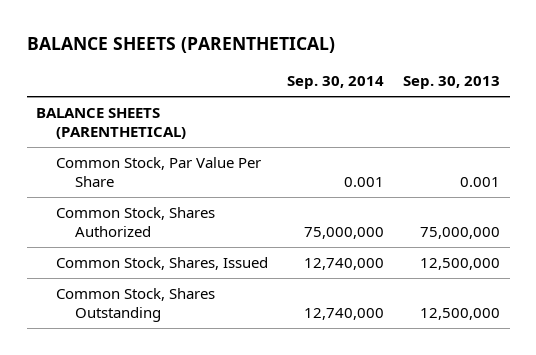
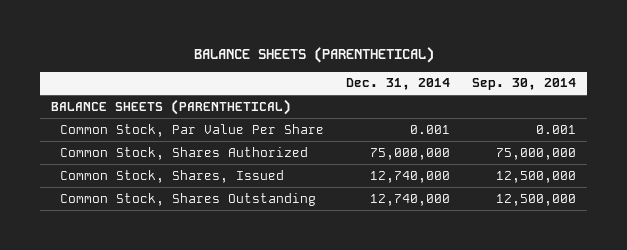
[403,75,501,89] Sep. 30, 2013 -> none
none -> [346,78,451,91] Dec. 31, 2014
[303,257,384,270] 12,740,000 -> [496,170,577,183] 12,500,000
[303,308,384,321] 12,740,000 -> [496,193,577,206] 12,500,000

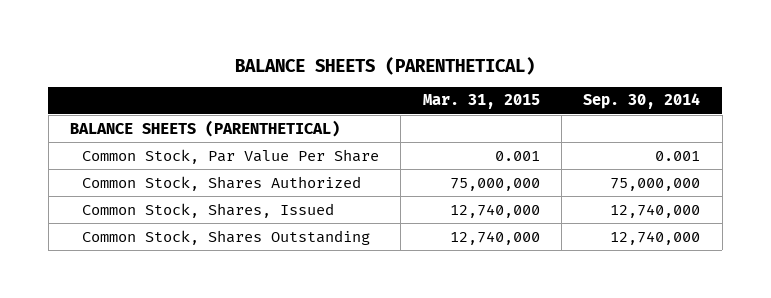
[346,78,451,91] Dec. 31, 2014 -> none
none -> [422,94,540,110] Mar. 31, 2015
[496,170,577,183] 12,500,000 -> [610,203,701,218] 12,740,000
[496,193,577,206] 12,500,000 -> [610,230,701,245] 12,740,000

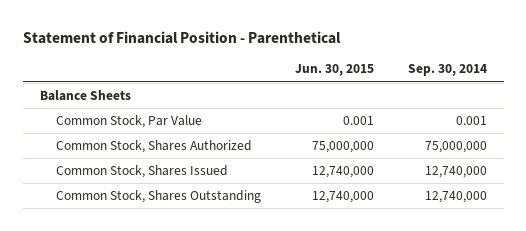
[235,56,536,75] BALANCE SHEETS (PARENTHETICAL) -> [22,31,341,45] Statement of Financial Position - Parenthetical
[422,94,540,110] Mar. 31, 2015 -> none
none -> [294,64,374,77] Jun. 30, 2015
[70,119,341,137] BALANCE SHEETS (PARENTHETICAL) -> [39,89,131,101] Balance Sheets
[82,148,380,164] Common Stock, Par Value Per Share -> [55,114,202,128] Common Stock, Par Value
[82,202,335,218] Common Stock, Shares, Issued -> [55,164,228,178] Common Stock, Shares Issued

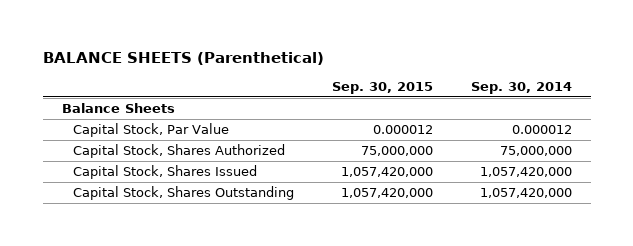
[22,31,341,45] Statement of Financial Position - Parenthetical -> [42,51,324,65] BALANCE SHEETS (Parenthetical)
[294,64,374,77] Jun. 30, 2015 -> none
none -> [331,81,433,94] Sep. 30, 2015
[55,114,202,128] Common Stock, Par Value -> [72,123,229,138] Capital Stock, Par Value
[455,115,487,125] 0.001 -> [511,125,572,135] 0.000012
[55,139,252,153] Common Stock, Shares Authorized -> [72,144,285,159] Capital Stock, Shares Authorized
[55,164,228,178] Common Stock, Shares Issued -> [72,165,257,180] Capital Stock, Shares Issued
[424,165,487,178] 12,740,000 -> [479,167,572,178] 1,057,420,000
[55,189,261,203] Common Stock, Shares Outstanding -> [72,186,294,201] Capital Stock, Shares Outstanding
[424,190,487,203] 12,740,000 -> [479,188,572,199] 1,057,420,000

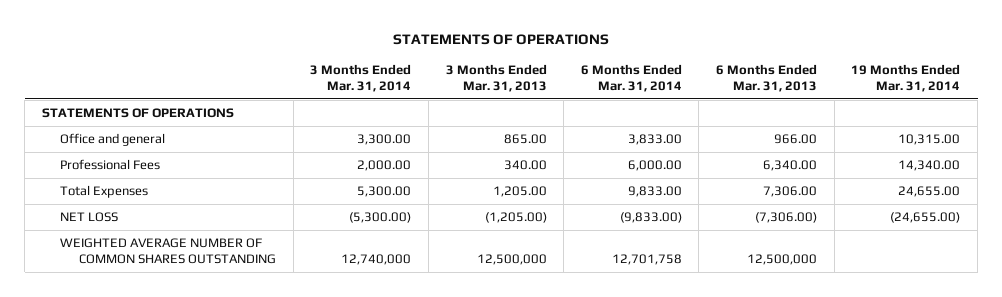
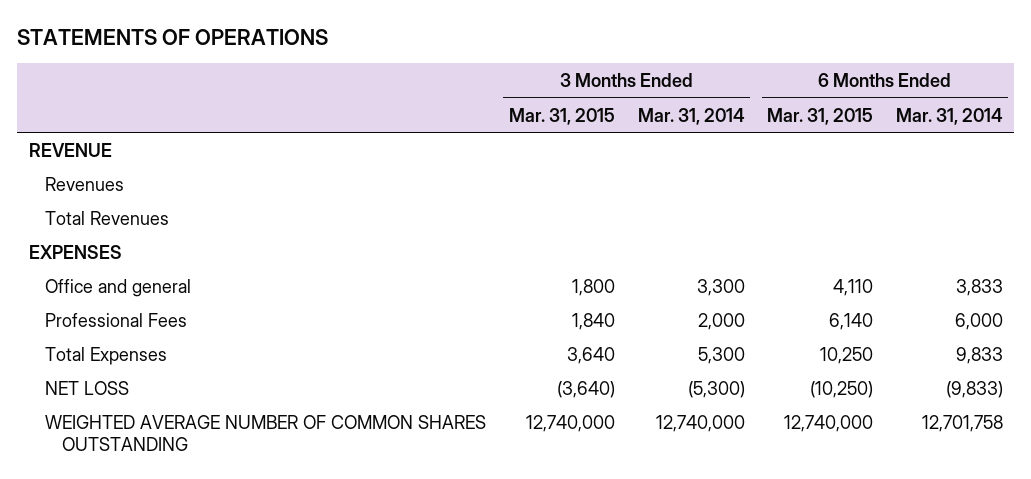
[445,64,547,93] 3 Months Ended Mar. 31, 2013 -> none
[716,64,818,93] 6 Months Ended Mar. 31, 2013 -> none
[851,64,961,93] 19 Months Ended Mar. 31, 2014 -> none
none -> [508,107,615,125] Mar. 31, 2015
none -> [767,107,874,125] Mar. 31, 2015
[41,107,234,118] STATEMENTS OF OPERATIONS -> none
none -> [28,142,112,157] REVENUE
none -> [45,176,125,191] Revenues
none -> [45,210,170,225] Total Revenues
none -> [28,244,122,259] EXPENSES
[357,133,412,145] 3,300.00 -> [696,278,745,296] 3,300
[627,133,682,145] 3,833.00 -> [955,278,1003,296] 3,833
[357,159,412,171] 2,000.00 -> [697,312,745,330] 2,000
[627,159,682,171] 6,000.00 -> [954,312,1003,330] 6,000
[357,185,412,197] 5,300.00 -> [697,346,745,364] 5,300
[627,185,682,197] 9,833.00 -> [955,346,1003,364] 9,833
[349,211,412,223] (5,300.00) -> [687,380,745,398] (5,300)
[619,211,682,223] (9,833.00) -> [945,380,1003,398] (9,833)

